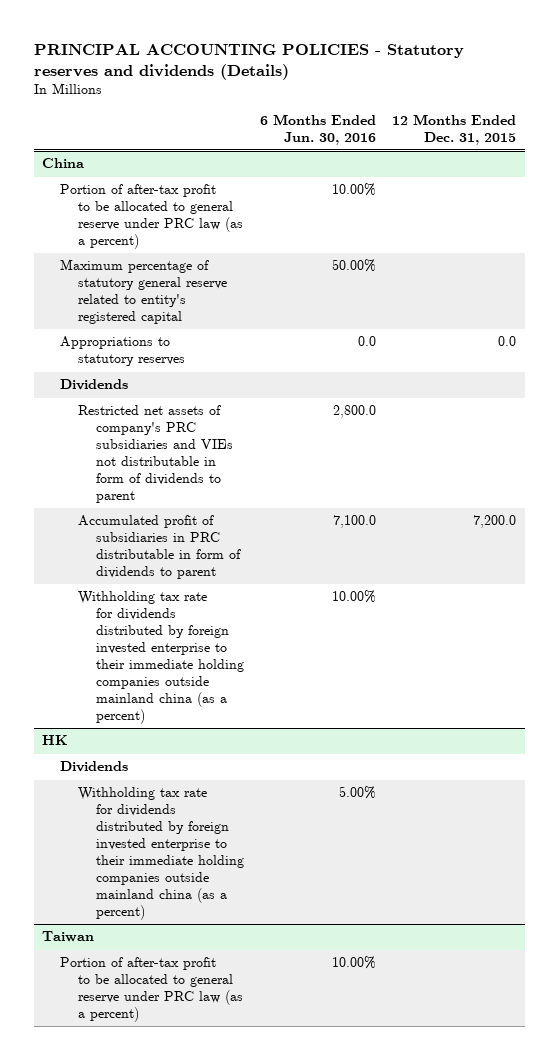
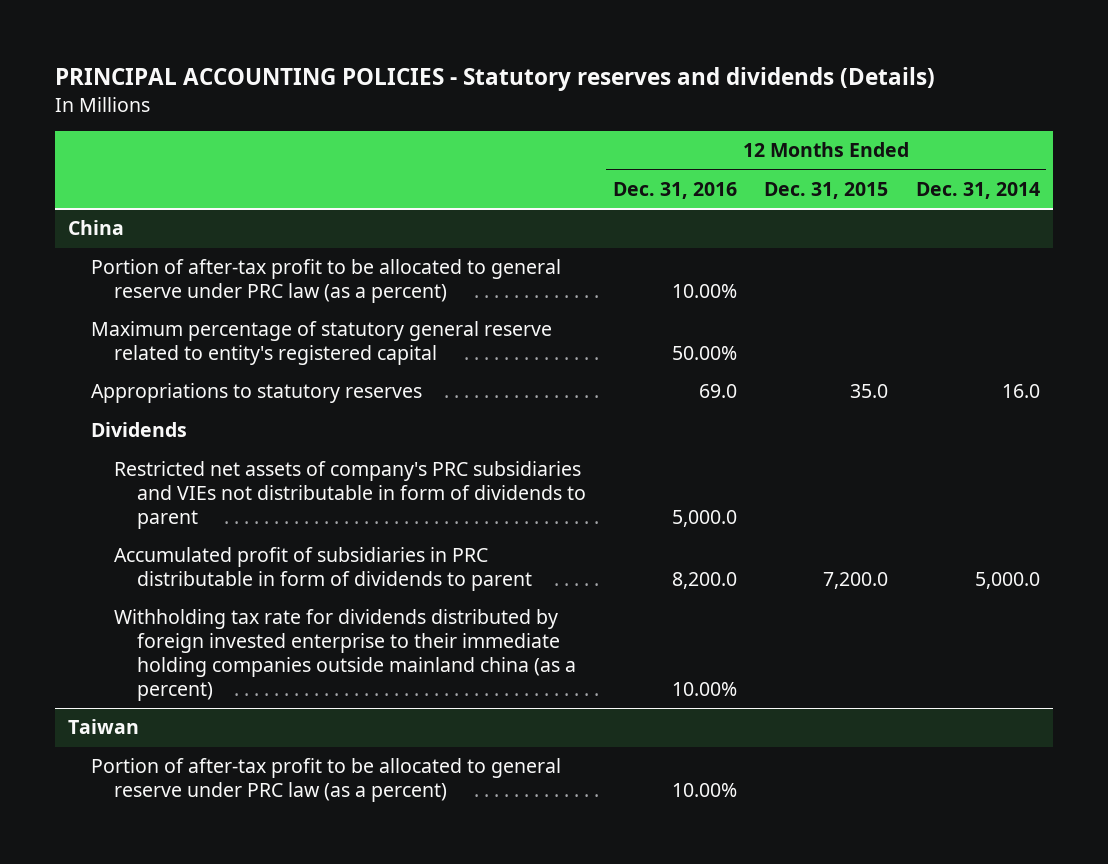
[260,113,377,145] 6 Months Ended Jun. 30, 2016 -> none
none -> [612,182,737,200] Dec. 31, 2016
none -> [915,182,1040,200] Dec. 31, 2014
[498,336,517,347] 0.0 -> [850,384,889,399] 35.0
[41,735,68,746] HK -> none
[59,761,128,773] Dividends -> none
[77,787,244,920] Withholding tax rate for dividends distributed by foreign invested enterprise to their immediate holding companies outside mainland china (as a percent) -> none

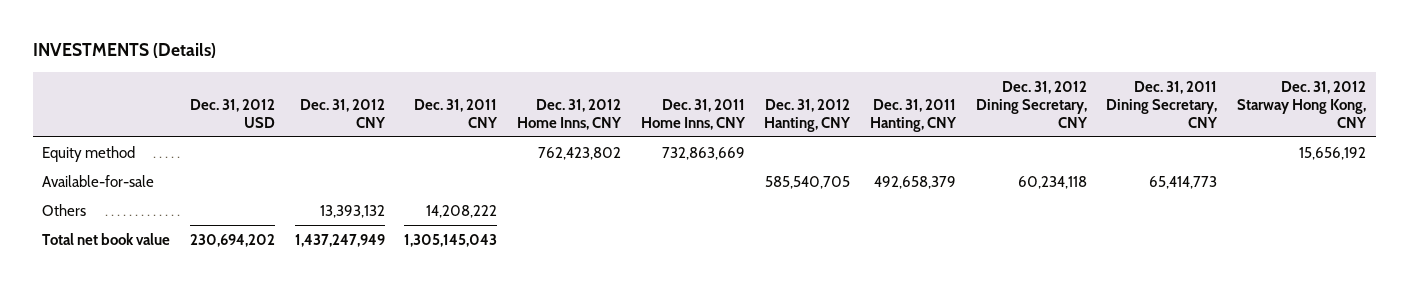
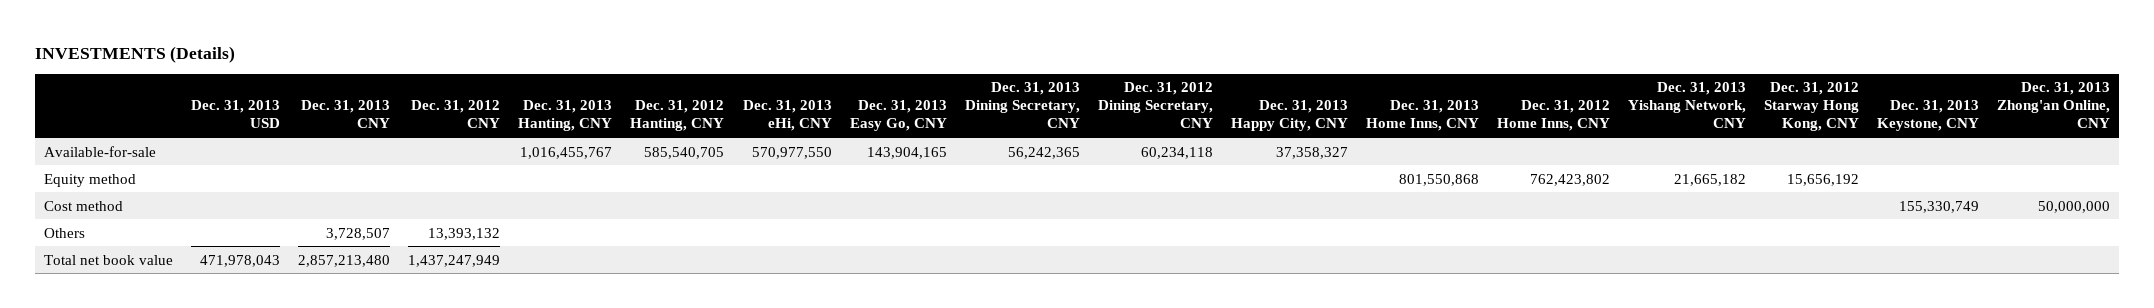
[190,98,276,128] Dec. 31, 2012 USD -> none
[414,98,499,128] Dec. 31, 2011 CNY -> none
[640,98,746,130] Dec. 31, 2011 Home Inns, CNY -> none
[870,98,958,132] Dec. 31, 2011 Hanting, CNY -> none
[1106,80,1219,128] Dec. 31, 2011 Dining Secretary, CNY -> none
none -> [191,100,281,129] Dec. 31, 2013 USD
none -> [301,100,391,129] Dec. 31, 2013 CNY
none -> [518,100,613,132] Dec. 31, 2013 Hanting, CNY
none -> [742,100,832,132] Dec. 31, 2013 eHi, CNY
none -> [849,100,947,132] Dec. 31, 2013 Easy Go, CNY
none -> [964,82,1080,129] Dec. 31, 2013 Dining Secretary, CNY
none -> [1230,100,1348,132] Dec. 31, 2013 Happy City, CNY
none -> [1365,100,1479,132] Dec. 31, 2013 Home Inns, CNY
none -> [1628,82,1747,129] Dec. 31, 2013 Yishang Network, CNY
none -> [1877,100,1980,132] Dec. 31, 2013 Keystone, CNY
none -> [1997,82,2111,129] Dec. 31, 2013 Zhong'an Online, CNY
[42,146,136,163] Equity method -> [44,173,137,187] Equity method
none -> [44,200,124,211] Cost method

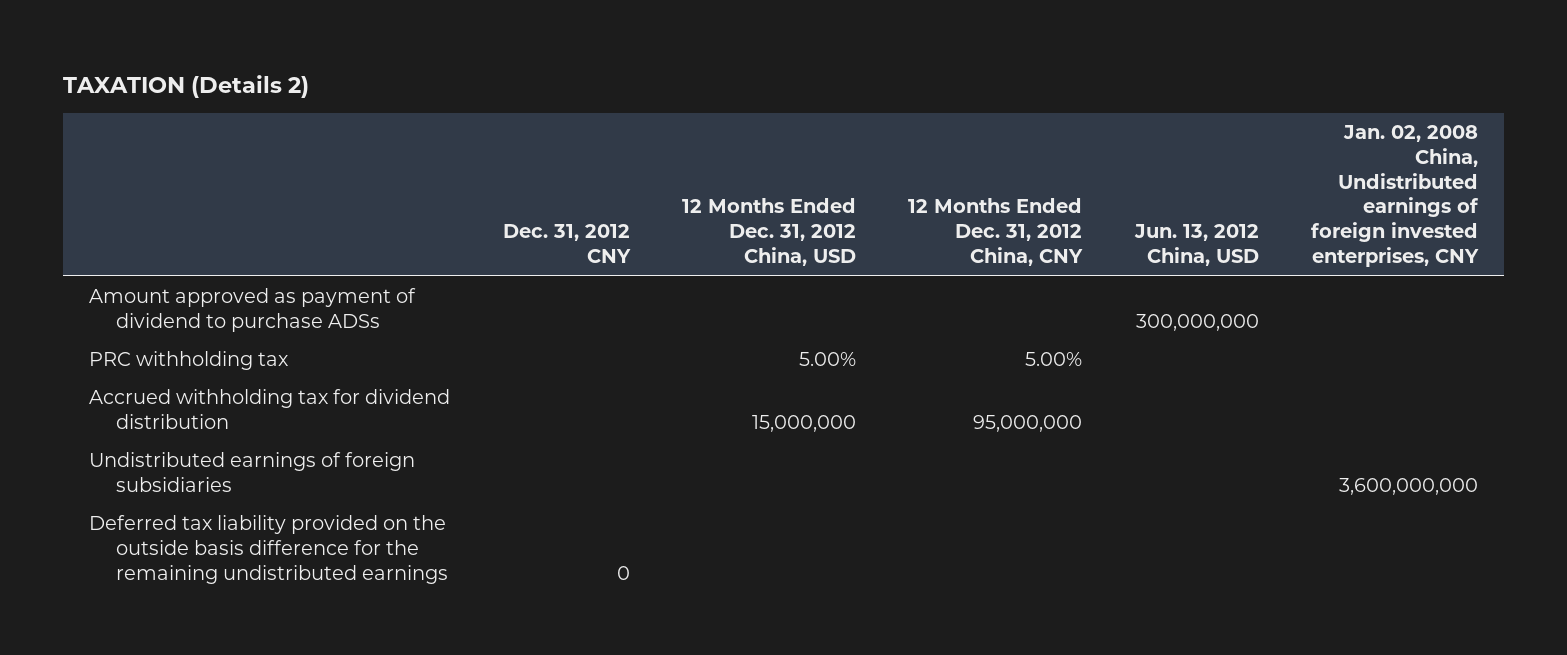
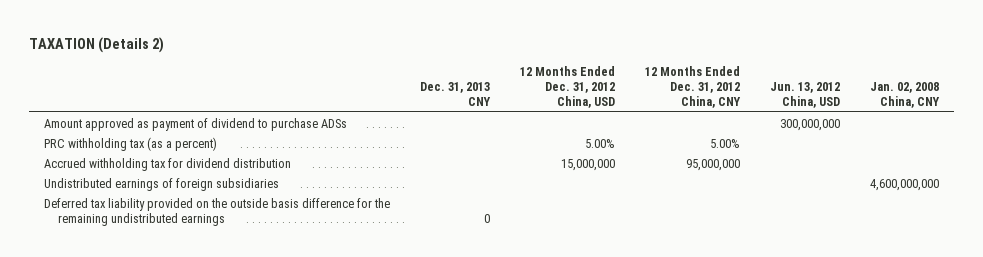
[502,224,631,264] Dec. 31, 2012 CNY -> none
[1310,124,1479,268] Jan. 02, 2008 China, Undistributed earnings of foreign invested enterprises, CNY -> none
none -> [420,82,492,107] Dec. 31, 2013 CNY
none -> [869,82,940,109] Jan. 02, 2008 China, CNY
[89,350,290,370] PRC withholding tax -> [44,136,218,151] PRC withholding tax (as a percent)

